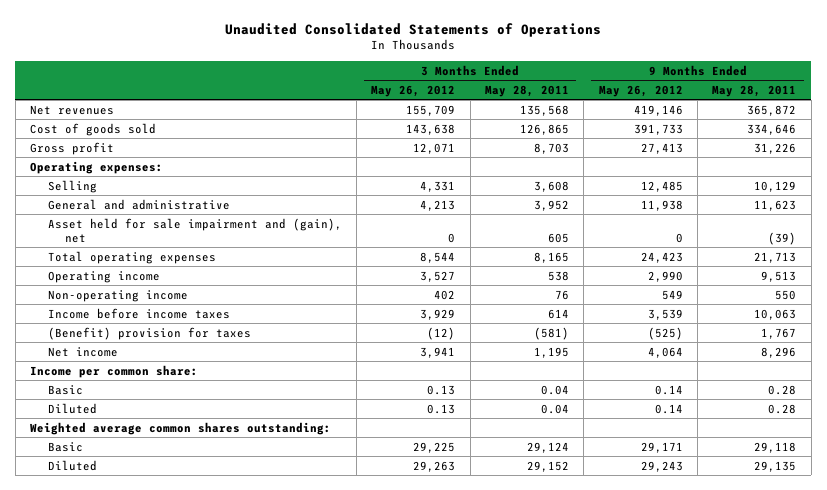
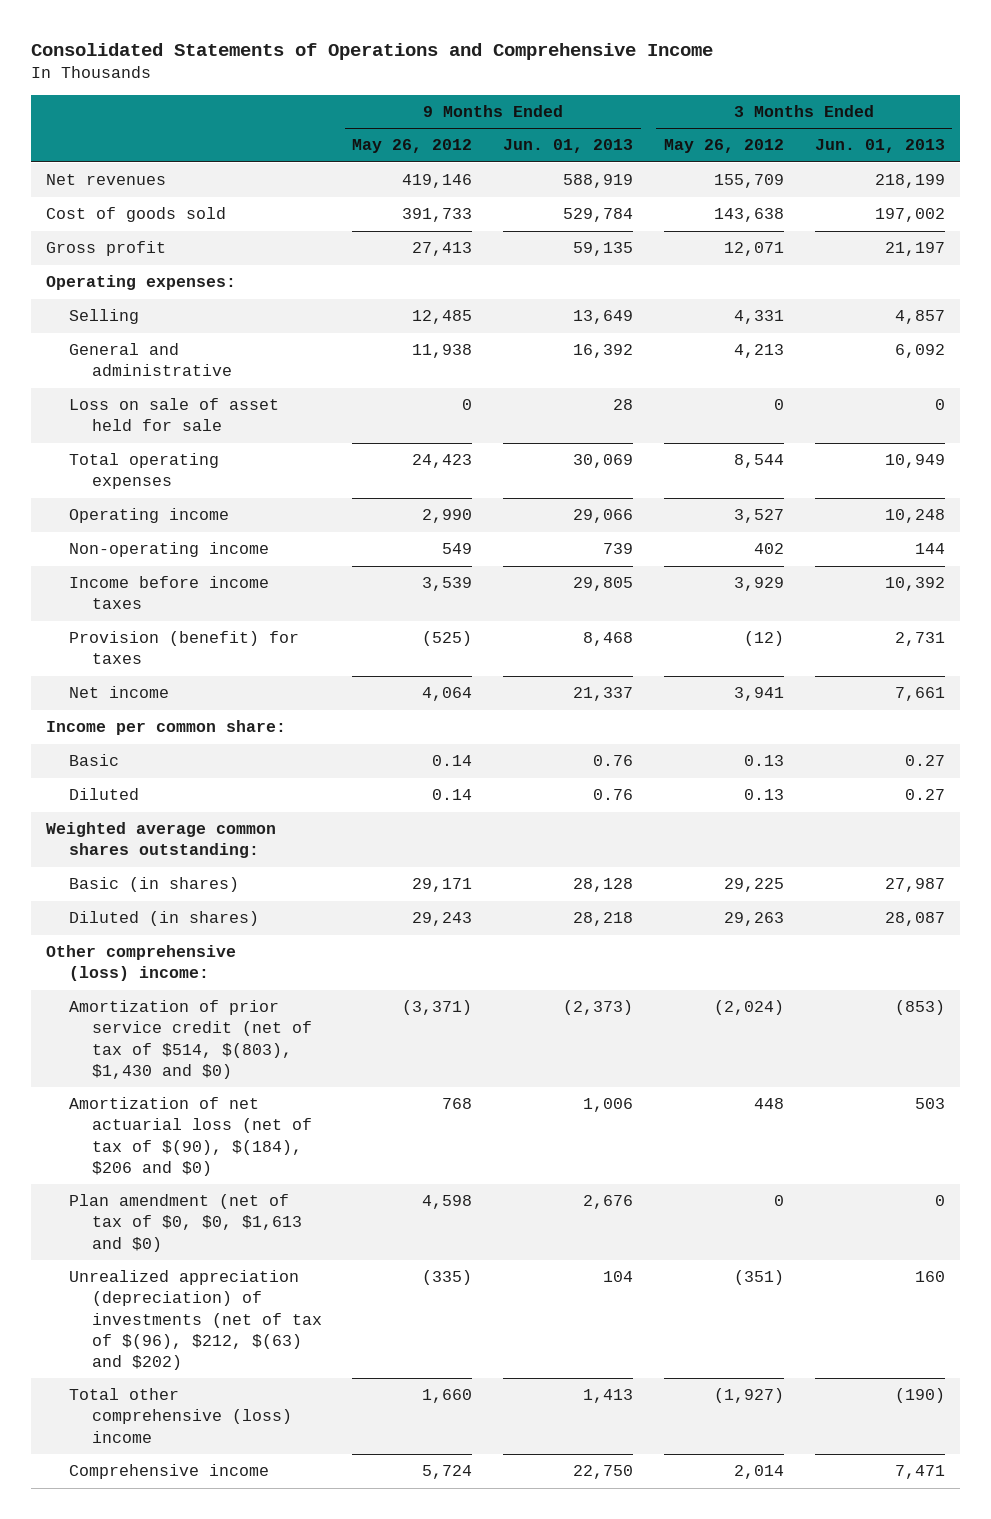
[225,22,602,37] Unaudited Consolidated Statements of Operations -> [30,43,713,61] Consolidated Statements of Operations and Comprehensive Income
[484,84,569,97] May 28, 2011 -> none
[712,84,797,97] May 28, 2011 -> none
none -> [503,139,634,154] Jun. 01, 2013
none -> [814,139,945,154] Jun. 01, 2013
[47,217,342,243] Asset held for sale impairment and (gain), net -> none
none -> [68,398,279,432] Loss on sale of asset held for sale
[47,326,251,340] (Benefit) provision for taxes -> [68,631,299,665] Provision (benefit) for taxes
[47,441,83,452] Basic -> [68,877,239,893] Basic (in shares)
[47,459,97,471] Diluted -> [68,911,259,927] Diluted (in shares)
none -> [46,945,237,982] Other comprehensive (loss) income:
none -> [68,1000,312,1079] Amortization of prior service credit (net of tax of $514, $(803), $1,430 and $0)
none -> [68,1097,312,1176] Amortization of net actuarial loss (net of tax of $(90), $(184), $206 and $0)
none -> [68,1194,302,1252] Plan amendment (net of tax of $0, $0, $1,613 and $0)
none -> [68,1270,322,1370] Unrealized appreciation (depreciation) of investments (net of tax of $(96), $212, $(63) and $202)
none -> [68,1388,292,1443] Total other comprehensive (loss) income
none -> [68,1464,269,1480] Comprehensive income

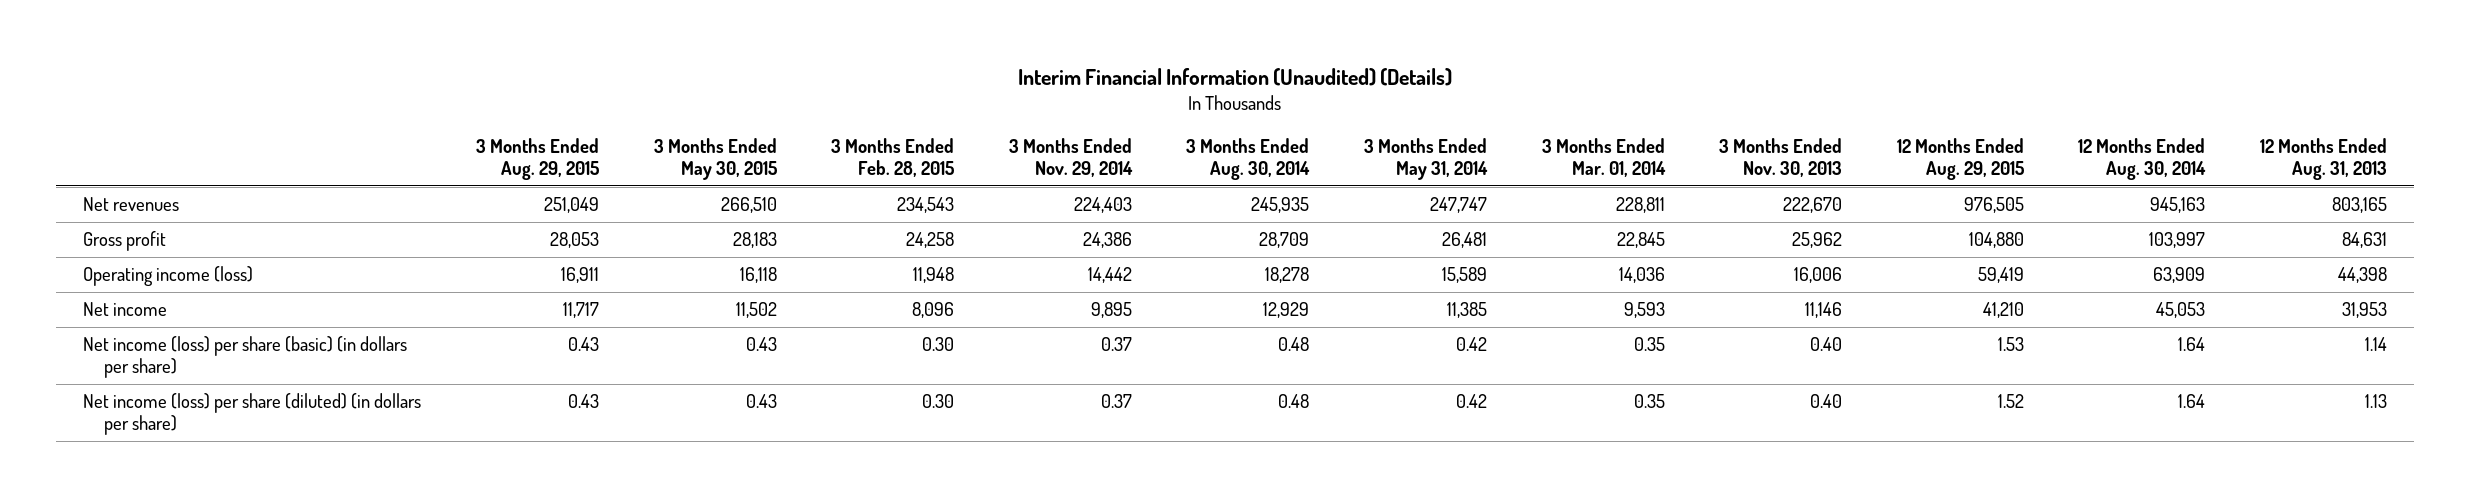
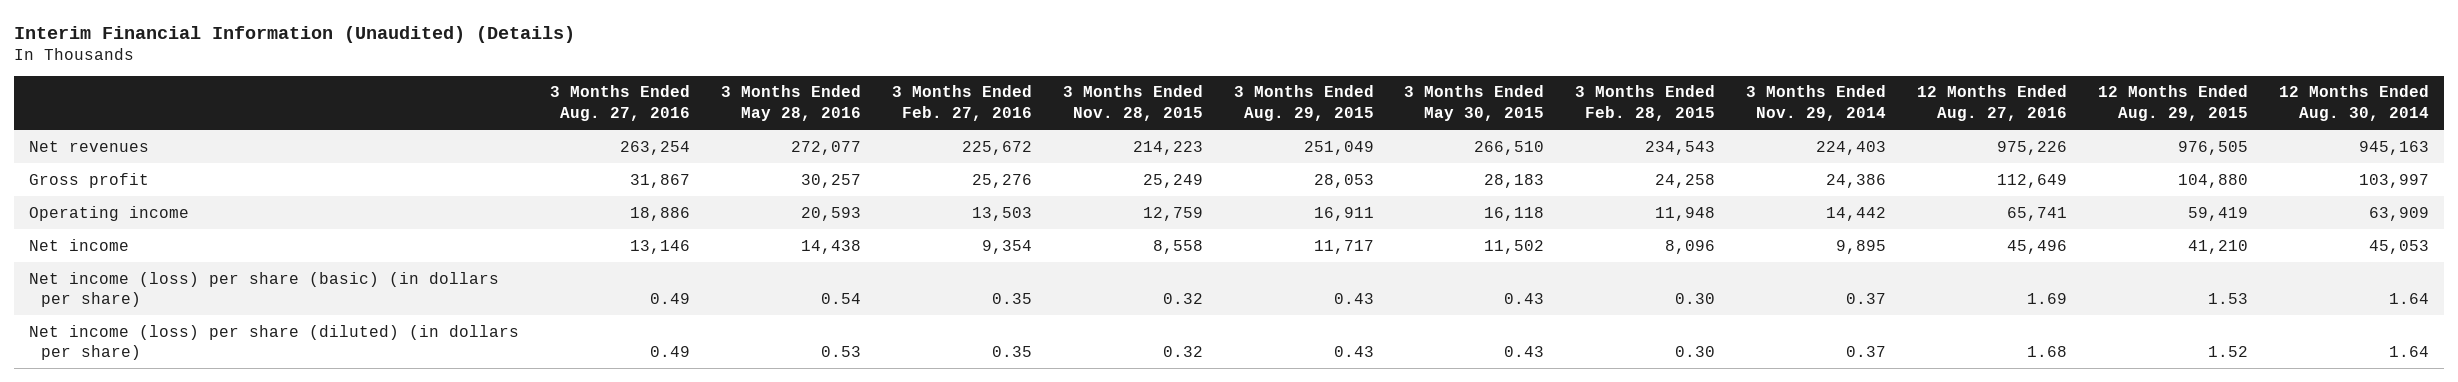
[1186,138,1311,181] 3 Months Ended Aug. 30, 2014 -> none
[1364,138,1489,181] 3 Months Ended May 31, 2014 -> none
[1541,138,1666,178] 3 Months Ended Mar. 01, 2014 -> none
[1719,138,1843,178] 3 Months Ended Nov. 30, 2013 -> none
[2259,138,2387,181] 12 Months Ended Aug. 31, 2013 -> none
none -> [550,85,691,122] 3 Months Ended Aug. 27, 2016
none -> [721,85,862,122] 3 Months Ended May 28, 2016
none -> [891,85,1032,122] 3 Months Ended Feb. 27, 2016
none -> [1062,85,1203,122] 3 Months Ended Nov. 28, 2015
none -> [1916,85,2067,122] 12 Months Ended Aug. 27, 2016
[83,266,254,287] Operating income (loss) -> [29,205,190,221] Operating income

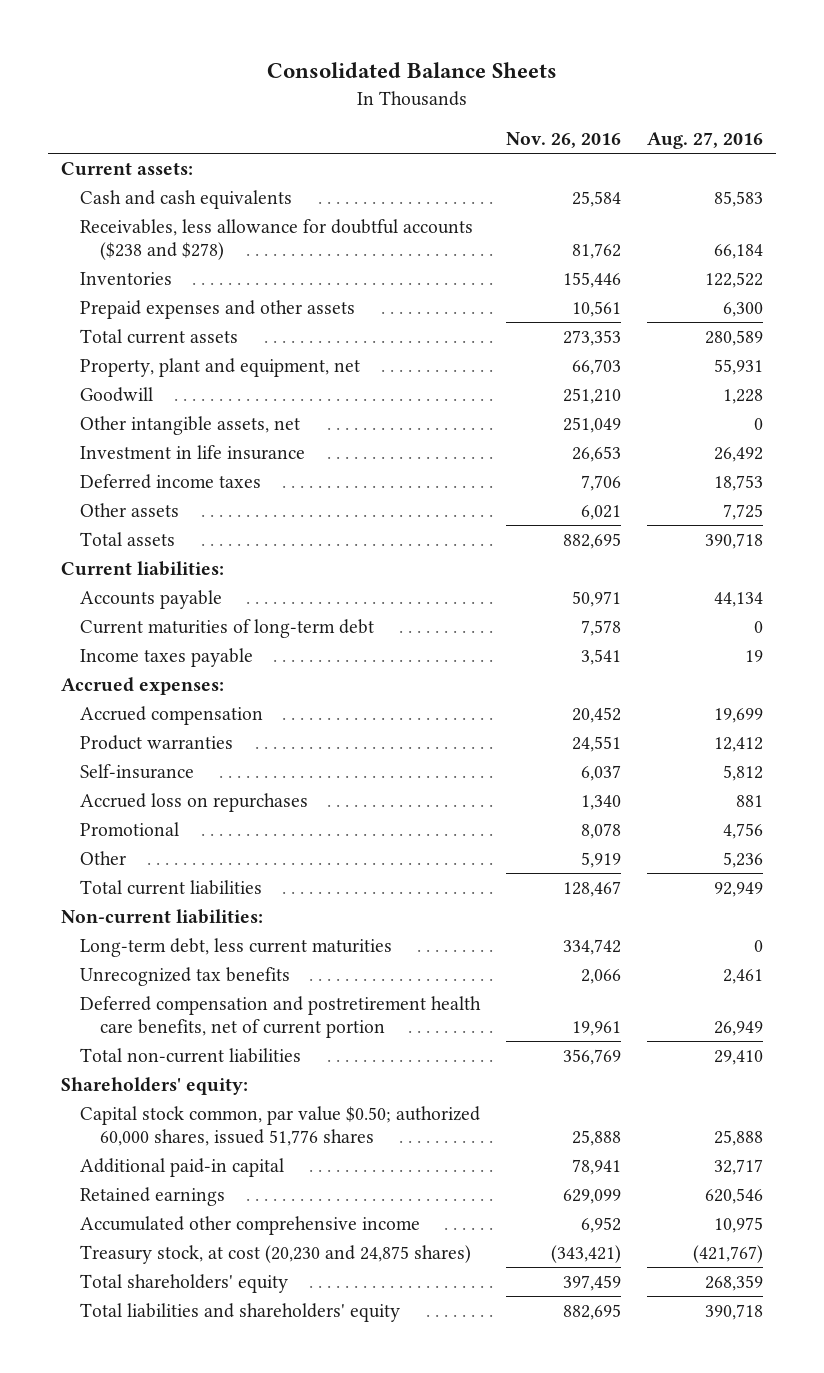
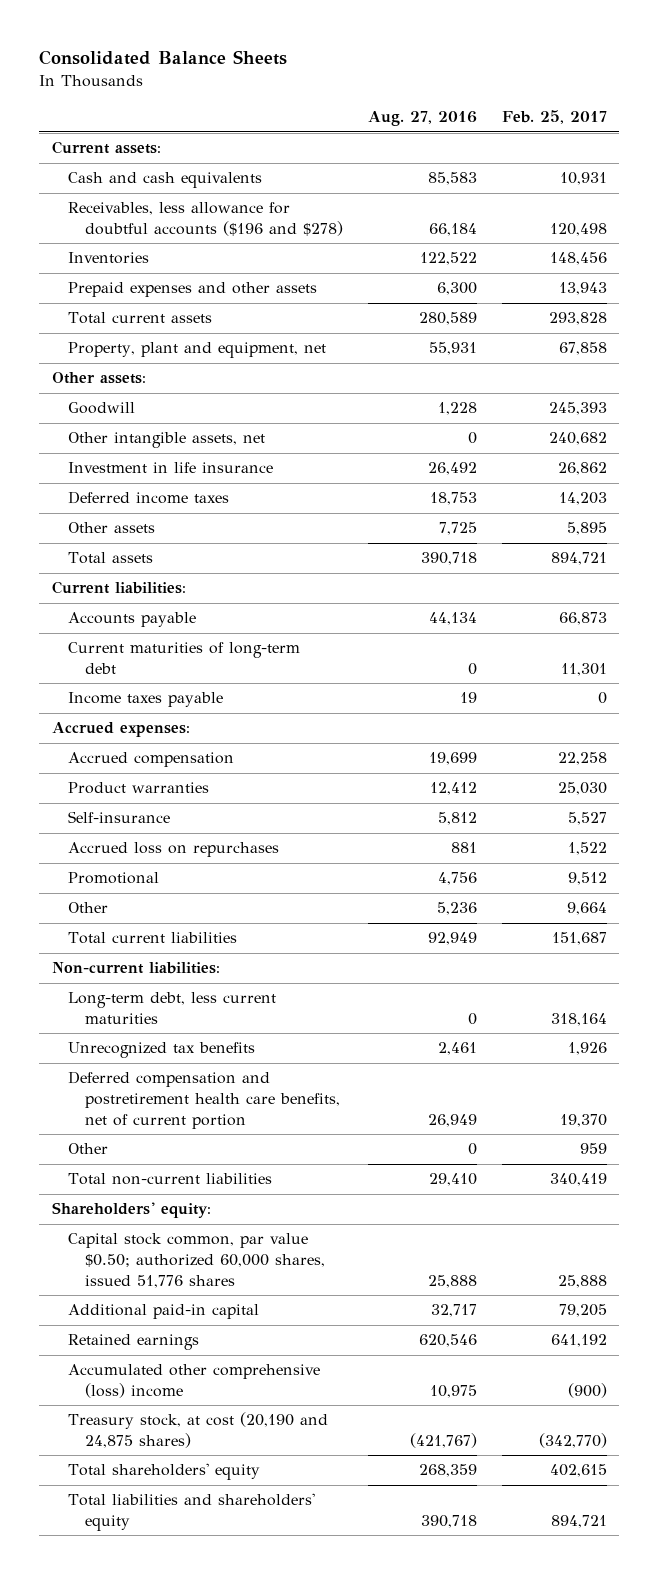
[506,132,622,149] Nov. 26, 2016 -> none
none -> [501,110,607,125] Feb. 25, 2017
[80,218,474,261] Receivables, less allowance for doubtful accounts ($238 and $278) -> [68,202,344,237] Receivables, less allowance for doubtful accounts ($196 and $278)
none -> [51,372,146,385] Other assets:
none -> [68,1143,109,1155] Other
[80,1215,421,1235] Accumulated other comprehensive income -> [68,1364,321,1399] Accumulated other comprehensive (loss) income
[80,1244,472,1264] Treasury stock, at cost (20,230 and 24,875 shares) -> [68,1412,329,1449] Treasury stock, at cost (20,190 and 24,875 shares)

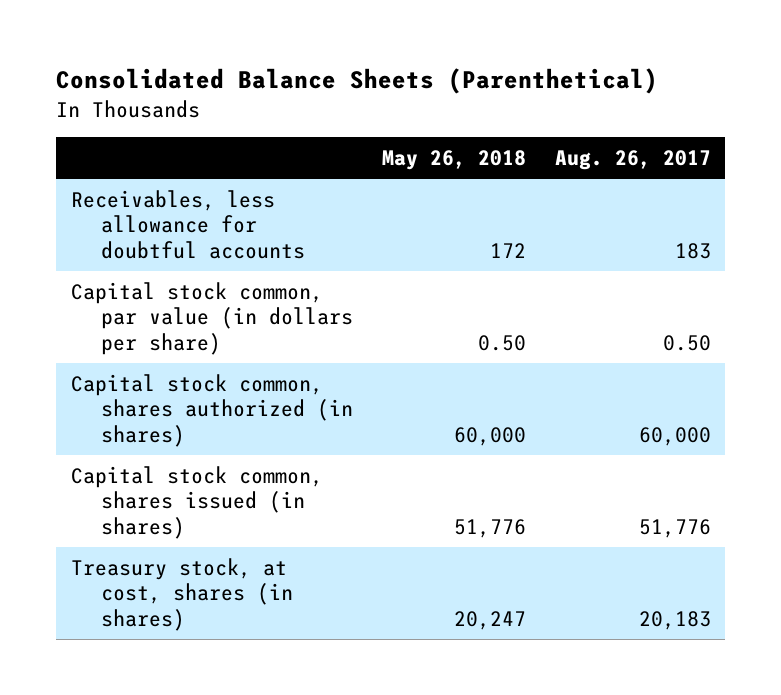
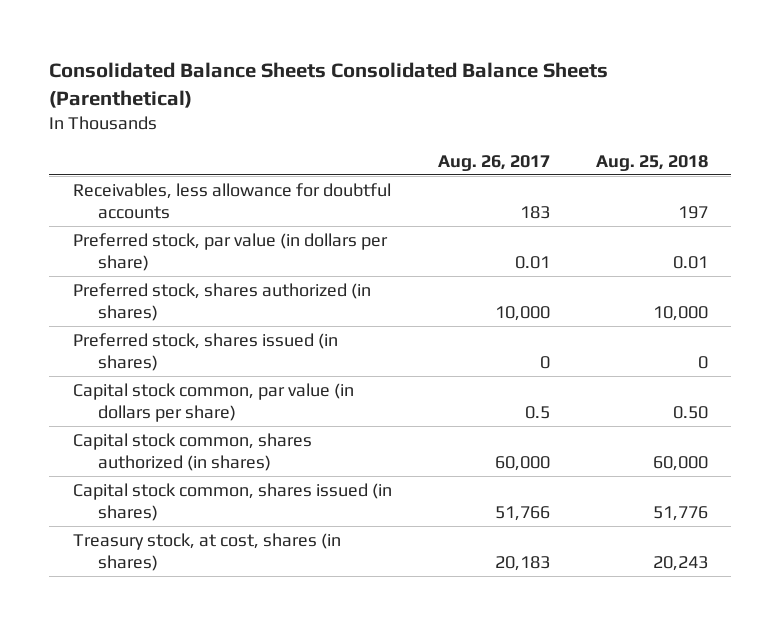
[55,68,658,95] Consolidated Balance Sheets (Parenthetical) -> [49,62,609,109] Consolidated Balance Sheets Consolidated Balance Sheets (Parenthetical)
[381,150,526,171] May 26, 2018 -> none
none -> [595,154,708,171] Aug. 25, 2018
none -> [72,232,388,271] Preferred stock, par value (in dollars per share)
none -> [72,282,371,321] Preferred stock, shares authorized (in shares)
none -> [72,332,338,371] Preferred stock, shares issued (in shares)
[662,334,711,351] 0.50 -> [524,405,550,419] 0.5
[638,518,711,538] 51,776 -> [494,505,550,521] 51,766

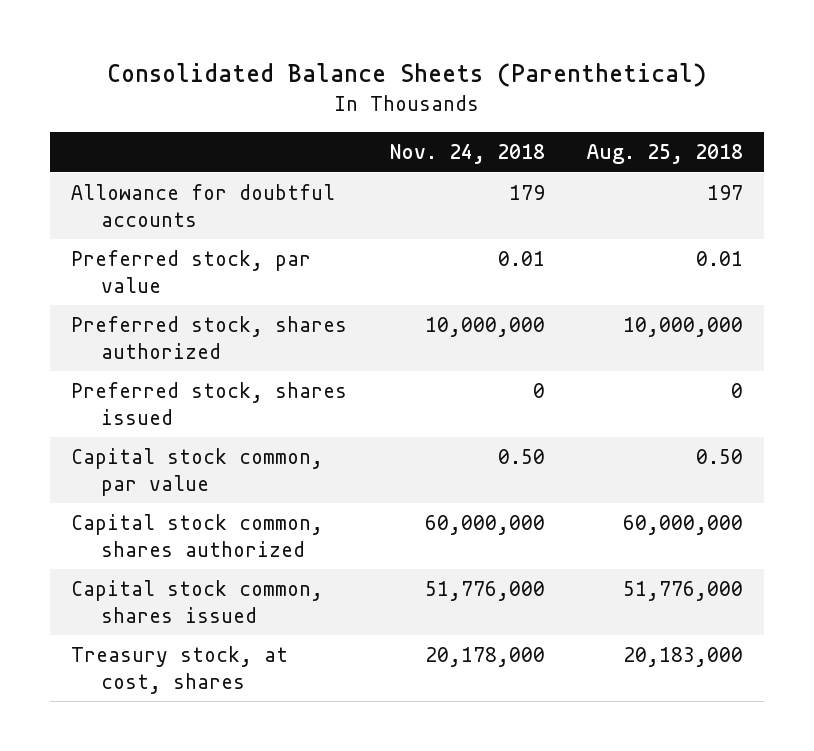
[49,62,609,109] Consolidated Balance Sheets Consolidated Balance Sheets (Parenthetical) -> [107,63,707,88] Consolidated Balance Sheets (Parenthetical)
[437,154,550,171] Aug. 26, 2017 -> none
none -> [389,144,545,165] Nov. 24, 2018
[72,182,391,219] Receivables, less allowance for doubtful accounts -> [71,184,336,227] Allowance for doubtful accounts
[72,232,388,271] Preferred stock, par value (in dollars per share) -> [71,250,312,293] Preferred stock, par value
[72,282,371,321] Preferred stock, shares authorized (in shares) -> [71,316,348,359] Preferred stock, shares authorized
[652,305,708,321] 10,000 -> [623,317,744,338] 10,000,000
[72,332,338,371] Preferred stock, shares issued (in shares) -> [71,382,348,425] Preferred stock, shares issued
[72,382,354,422] Capital stock common, par value (in dollars per share) -> [71,448,324,496] Capital stock common, par value
[72,432,312,471] Capital stock common, shares authorized (in shares) -> [71,514,324,557] Capital stock common, shares authorized
[652,455,708,471] 60,000 -> [623,515,744,536] 60,000,000
[72,482,392,521] Capital stock common, shares issued (in shares) -> [71,580,324,623] Capital stock common, shares issued
[652,505,708,521] 51,776 -> [623,581,744,602] 51,776,000
[72,532,341,571] Treasury stock, at cost, shares (in shares) -> [71,646,289,694] Treasury stock, at cost, shares
[652,555,708,571] 20,243 -> [623,647,744,668] 20,183,000

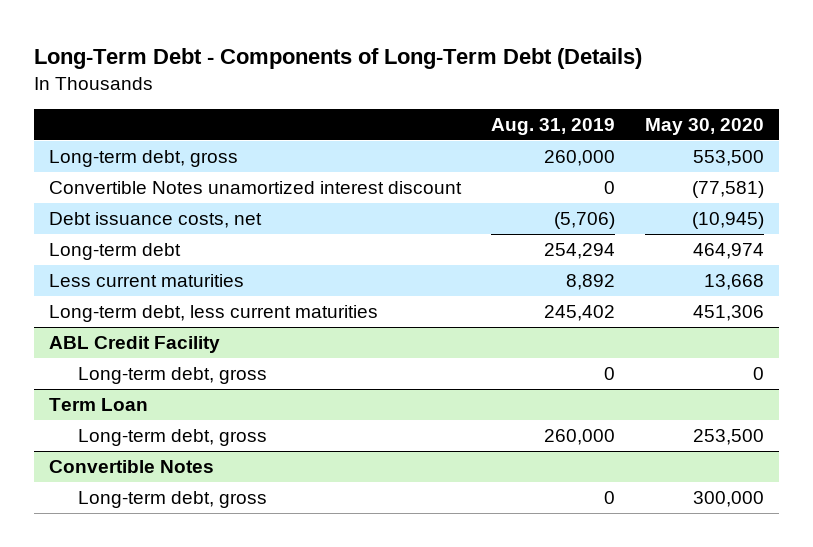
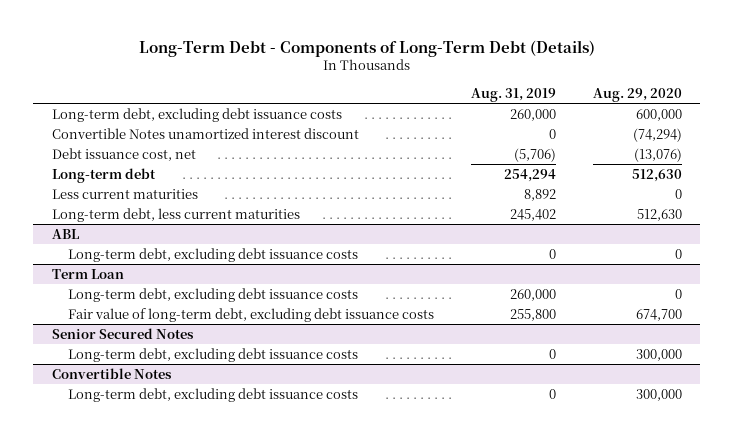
[644,117,764,135] May 30, 2020 -> none
none -> [592,87,682,102] Aug. 29, 2020
[49,149,239,167] Long-term debt, gross -> [51,107,342,122] Long-term debt, excluding debt issuance costs
[49,211,263,228] Debt issuance costs, net -> [51,147,196,161] Debt issuance cost, net
[49,335,221,353] ABL Credit Facility -> [51,228,79,239] ABL
[77,366,267,384] Long-term debt, gross -> [67,247,358,262] Long-term debt, excluding debt issuance costs
[77,428,267,446] Long-term debt, gross -> [67,287,358,302] Long-term debt, excluding debt issuance costs
none -> [67,307,434,322] Fair value of long-term debt, excluding debt issuance costs
none -> [51,327,194,339] Senior Secured Notes
none -> [67,347,358,362] Long-term debt, excluding debt issuance costs
[77,490,267,508] Long-term debt, gross -> [67,387,358,402] Long-term debt, excluding debt issuance costs

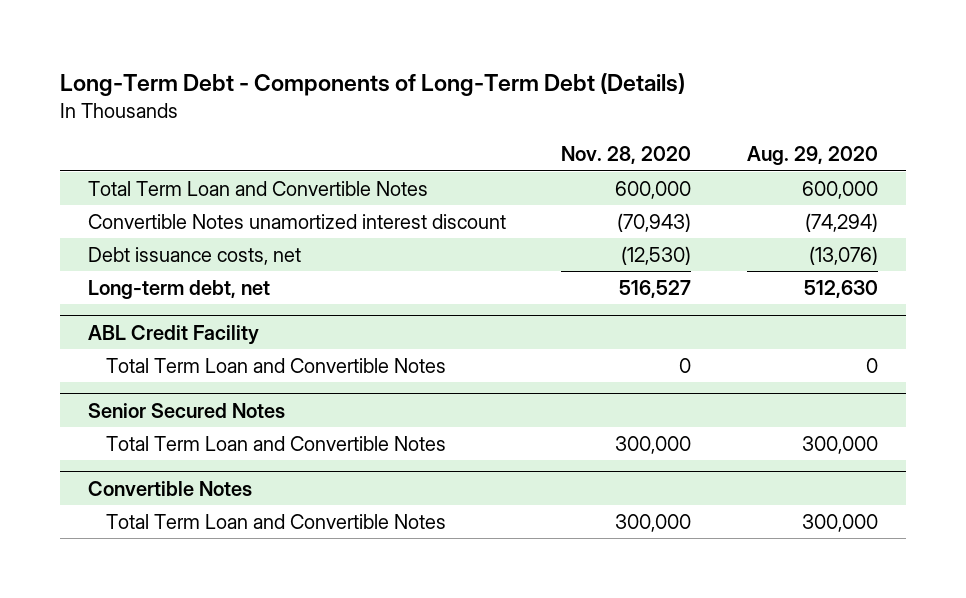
[470,87,556,102] Aug. 31, 2019 -> none
none -> [561,146,692,165] Nov. 28, 2020
[51,107,342,122] Long-term debt, excluding debt issuance costs -> [87,180,428,196] Total Term Loan and Convertible Notes
[51,188,198,199] Less current maturities -> none
[51,207,300,222] Long-term debt, less current maturities -> none
[51,268,124,279] Term Loan -> none
[67,287,358,302] Long-term debt, excluding debt issuance costs -> none
[67,307,434,322] Fair value of long-term debt, excluding debt issuance costs -> none
[51,147,196,161] Debt issuance cost, net -> [87,246,301,265] Debt issuance costs, net
[51,167,156,183] Long-term debt -> [87,279,270,299] Long-term debt, net
[51,228,79,239] ABL -> [87,324,259,345] ABL Credit Facility
[67,247,358,262] Long-term debt, excluding debt issuance costs -> [105,357,446,373] Total Term Loan and Convertible Notes
[67,347,358,362] Long-term debt, excluding debt issuance costs -> [105,435,446,451] Total Term Loan and Convertible Notes
[67,387,358,402] Long-term debt, excluding debt issuance costs -> [105,513,446,529] Total Term Loan and Convertible Notes

